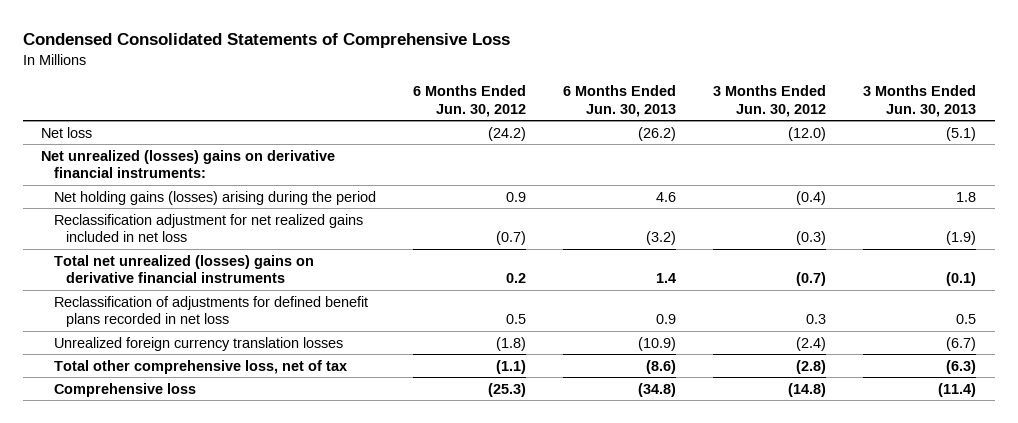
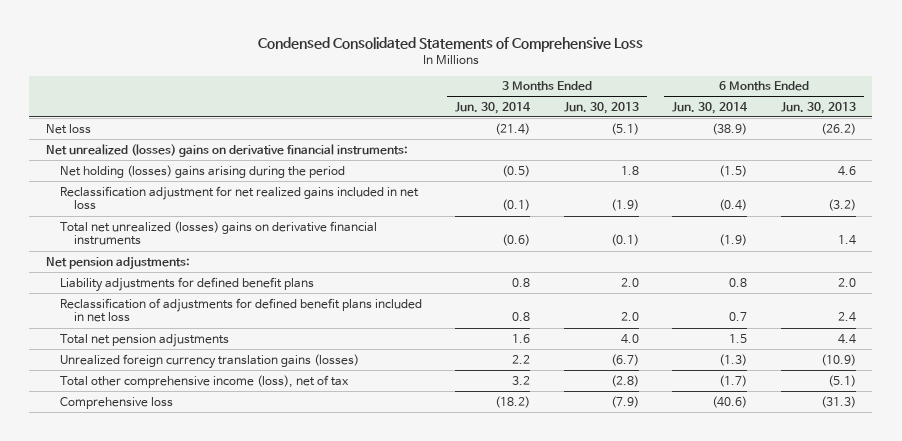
[412,85,526,117] 6 Months Ended Jun. 30, 2012 -> none
[713,85,827,117] 3 Months Ended Jun. 30, 2012 -> none
none -> [455,101,532,114] Jun. 30, 2014
none -> [672,101,749,114] Jun. 30, 2014
[53,190,376,205] Net holding gains (losses) arising during the period -> [59,164,345,178] Net holding (losses) gains arising during the period
none -> [46,255,191,270] Net pension adjustments:
none -> [59,276,314,292] Liability adjustments for defined benefit plans
[53,295,368,328] Reclassification of adjustments for defined benefit plans recorded in net loss -> [59,297,422,323] Reclassification of adjustments for defined benefit plans included in net loss
[656,314,677,325] 0.9 -> [837,312,856,323] 2.4
[956,314,977,325] 0.5 -> [620,312,639,322] 2.0
none -> [59,333,229,347] Total net pension adjustments
[53,336,343,351] Unrealized foreign currency translation losses -> [59,353,359,369] Unrealized foreign currency translation gains (losses)
[53,359,347,374] Total other comprehensive loss, net of tax -> [59,374,349,388] Total other comprehensive income (loss), net of tax
[646,359,677,374] (8.6) -> [827,374,856,387] (5.1)
[946,359,977,374] (6.3) -> [610,374,639,387] (2.8)
[638,382,677,397] (34.8) -> [820,395,856,408] (31.3)
[938,382,977,397] (11.4) -> [610,395,639,408] (7.9)

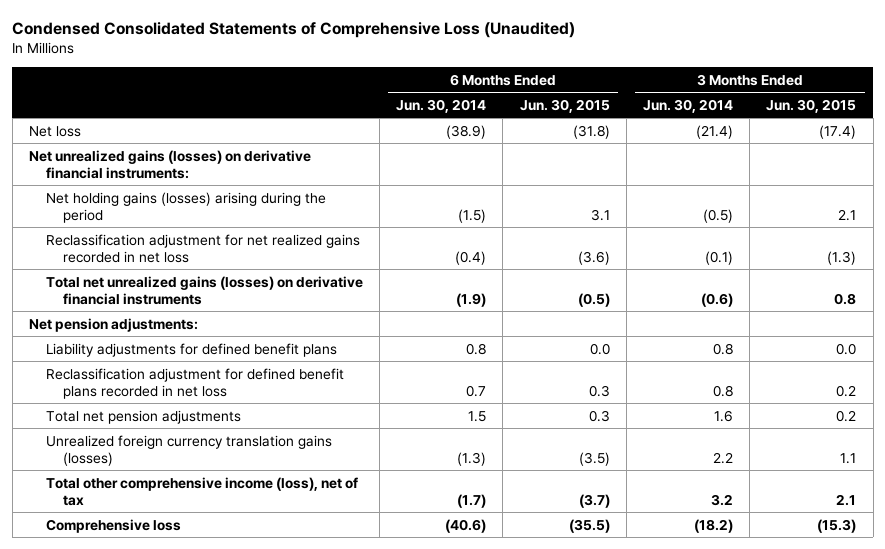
[257,36,643,52] Condensed Consolidated Statements of Comprehensive Loss -> [12,22,576,39] Condensed Consolidated Statements of Comprehensive Loss (Unaudited)
[563,101,639,114] Jun. 30, 2013 -> none
[780,101,856,114] Jun. 30, 2013 -> none
none -> [519,98,610,113] Jun. 30, 2015
none -> [766,98,857,113] Jun. 30, 2015
[46,143,409,157] Net unrealized (losses) gains on derivative financial instruments: -> [29,149,312,179] Net unrealized gains (losses) on derivative financial instruments:
[59,164,345,178] Net holding (losses) gains arising during the period -> [45,191,326,223] Net holding gains (losses) arising during the period
[59,185,419,211] Reclassification adjustment for net realized gains included in net loss -> [45,233,360,263] Reclassification adjustment for net realized gains recorded in net loss
[59,220,377,246] Total net unrealized (losses) gains on derivative financial instruments -> [45,275,363,305] Total net unrealized gains (losses) on derivative financial instruments
[59,297,422,323] Reclassification of adjustments for defined benefit plans included in net loss -> [45,367,344,399] Reclassification adjustment for defined benefit plans recorded in net loss

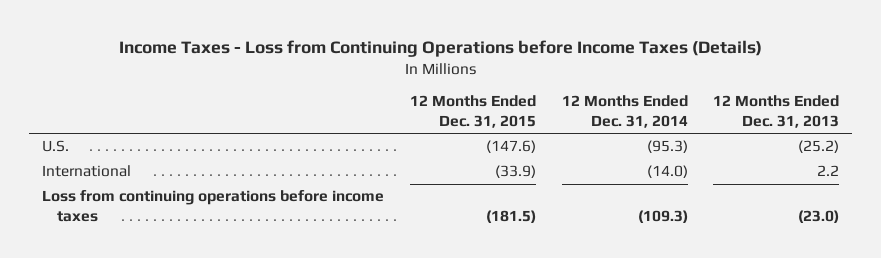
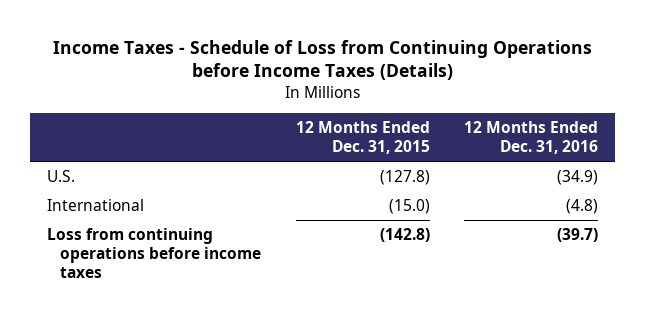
[118,39,762,57] Income Taxes - Loss from Continuing Operations before Income Taxes (Details) -> [52,39,592,81] Income Taxes - Schedule of Loss from Continuing Operations before Income Taxes (Details)
[561,95,688,128] 12 Months Ended Dec. 31, 2014 -> none
[713,95,840,128] 12 Months Ended Dec. 31, 2013 -> none
none -> [464,121,599,155] 12 Months Ended Dec. 31, 2016
[485,140,536,154] (147.6) -> [379,169,430,185] (127.8)
[494,165,536,179] (33.9) -> [388,198,430,214] (15.0)
[485,210,536,224] (181.5) -> [379,227,430,242] (142.8)

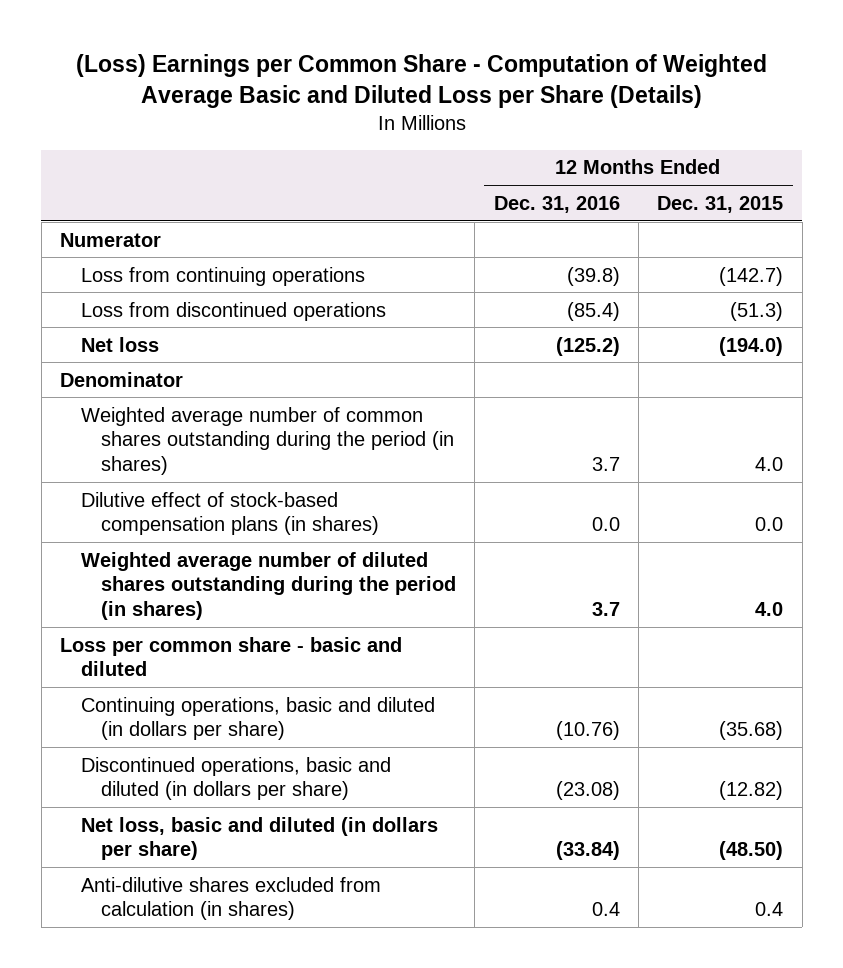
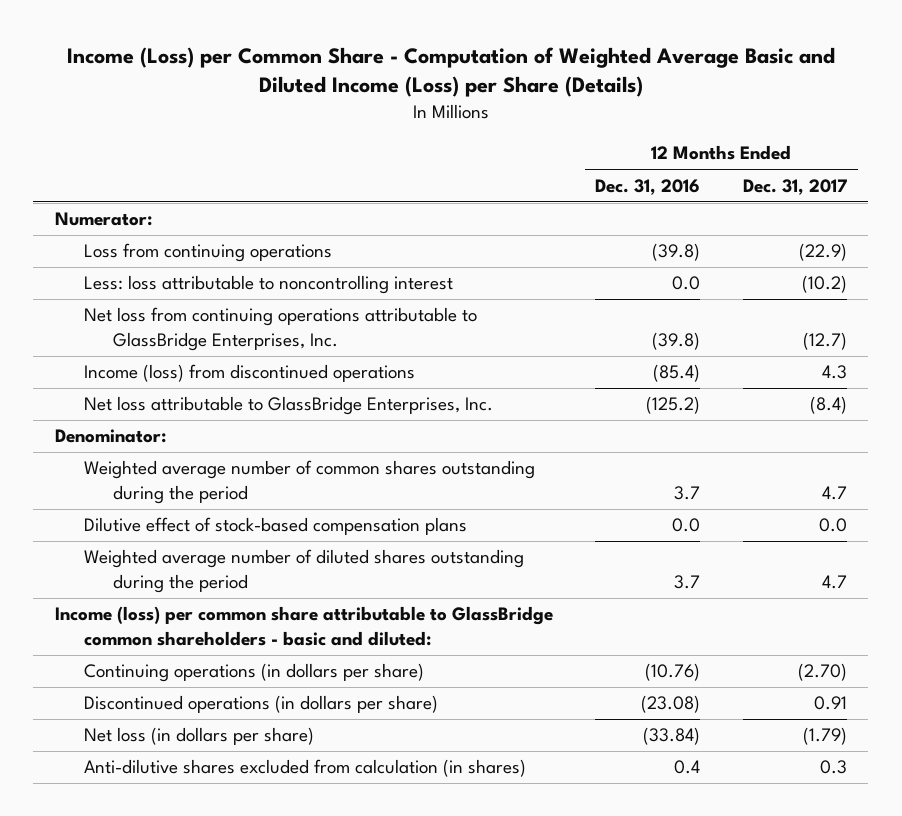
[75,54,767,109] (Loss) Earnings per Common Share - Computation of Weighted Average Basic and Diluted Loss per Share (Details) -> [66,46,835,98] Income (Loss) per Common Share - Computation of Weighted Average Basic and Diluted Income (Loss) per Share (Details)
[657,195,784,213] Dec. 31, 2015 -> none
none -> [742,178,847,195] Dec. 31, 2017
[60,232,162,247] Numerator -> [54,212,152,227] Numerator:
none -> [83,275,453,295] Less: loss attributable to noncontrolling interest
none -> [83,307,477,352] Net loss from continuing operations attributable to GlassBridge Enterprises, Inc.
[80,301,386,321] Loss from discontinued operations -> [83,364,415,383] Income (loss) from discontinued operations
[80,336,159,352] Net loss -> [83,396,493,416] Net loss attributable to GlassBridge Enterprises, Inc.
[60,371,184,387] Denominator -> [54,429,166,444] Denominator:
[80,406,454,475] Weighted average number of common shares outstanding during the period (in shares) -> [83,460,535,505] Weighted average number of common shares outstanding during the period
[80,491,379,536] Dilutive effect of stock-based compensation plans (in shares) -> [83,517,467,536] Dilutive effect of stock-based compensation plans
[80,551,456,620] Weighted average number of diluted shares outstanding during the period (in shares) -> [83,549,524,594] Weighted average number of diluted shares outstanding during the period
[60,636,403,677] Loss per common share - basic and diluted -> [54,606,553,647] Income (loss) per common share attributable to GlassBridge common shareholders - basic and diluted:
[80,696,435,741] Continuing operations, basic and diluted (in dollars per share) -> [83,663,424,683] Continuing operations (in dollars per share)
[80,756,391,801] Discontinued operations, basic and diluted (in dollars per share) -> [83,695,438,714] Discontinued operations (in dollars per share)
[80,816,438,861] Net loss, basic and diluted (in dollars per share) -> [83,727,314,746] Net loss (in dollars per share)

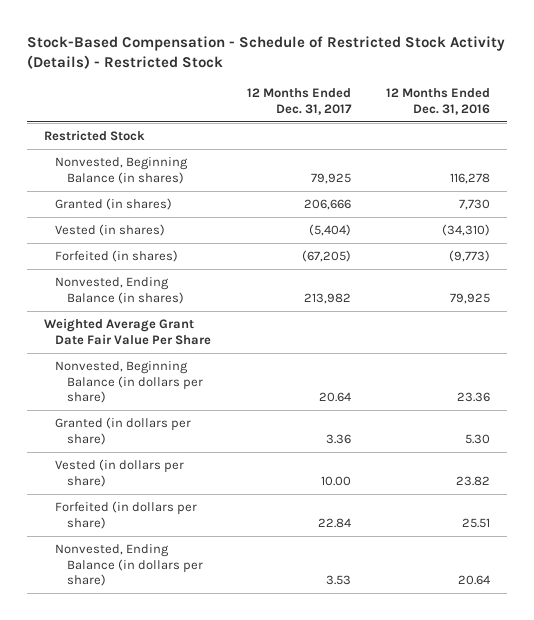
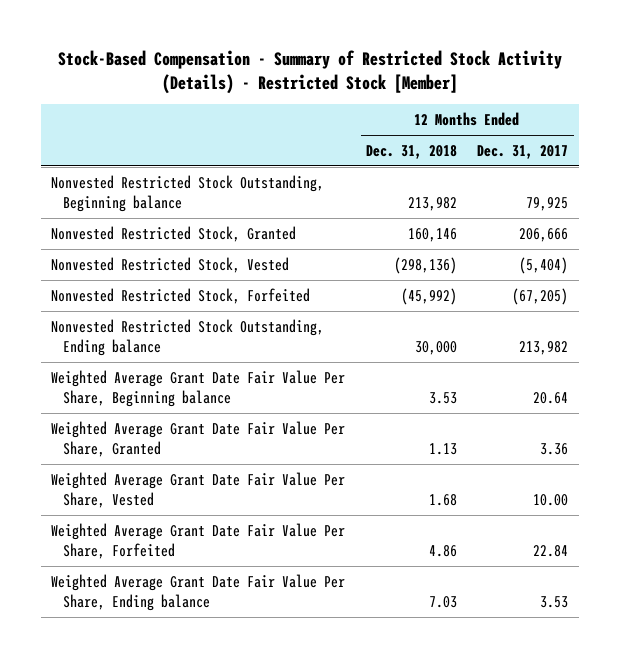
[26,35,505,70] Stock-Based Compensation - Schedule of Restricted Stock Activity (Details) - Restricted Stock -> [57,49,562,94] Stock-Based Compensation - Summary of Restricted Stock Activity (Details) - Restricted Stock [Member]
[385,88,490,115] 12 Months Ended Dec. 31, 2016 -> none
none -> [365,144,457,159] Dec. 31, 2018
[44,130,146,142] Restricted Stock -> none
[44,318,212,345] Weighted Average Grant Date Fair Value Per Share -> none
[55,157,189,184] Nonvested, Beginning Balance (in shares) -> [50,174,324,212] Nonvested Restricted Stock Outstanding, Beginning balance
[55,198,173,211] Granted (in shares) -> [50,225,296,242] Nonvested Restricted Stock, Granted
[55,224,166,237] Vested (in shares) -> [50,256,289,273] Nonvested Restricted Stock, Vested
[55,250,179,263] Forfeited (in shares) -> [50,287,310,304] Nonvested Restricted Stock, Forfeited
[55,277,184,304] Nonvested, Ending Balance (in shares) -> [50,318,324,356] Nonvested Restricted Stock Outstanding, Ending balance
[55,361,203,404] Nonvested, Beginning Balance (in dollars per share) -> [50,369,345,407] Weighted Average Grant Date Fair Value Per Share, Beginning balance
[55,417,192,445] Granted (in dollars per share) -> [50,420,345,457] Weighted Average Grant Date Fair Value Per Share, Granted
[55,459,185,487] Vested (in dollars per share) -> [50,471,345,508] Weighted Average Grant Date Fair Value Per Share, Vested
[55,501,198,529] Forfeited (in dollars per share) -> [50,522,345,559] Weighted Average Grant Date Fair Value Per Share, Forfeited
[55,544,203,587] Nonvested, Ending Balance (in dollars per share) -> [50,573,345,611] Weighted Average Grant Date Fair Value Per Share, Ending balance

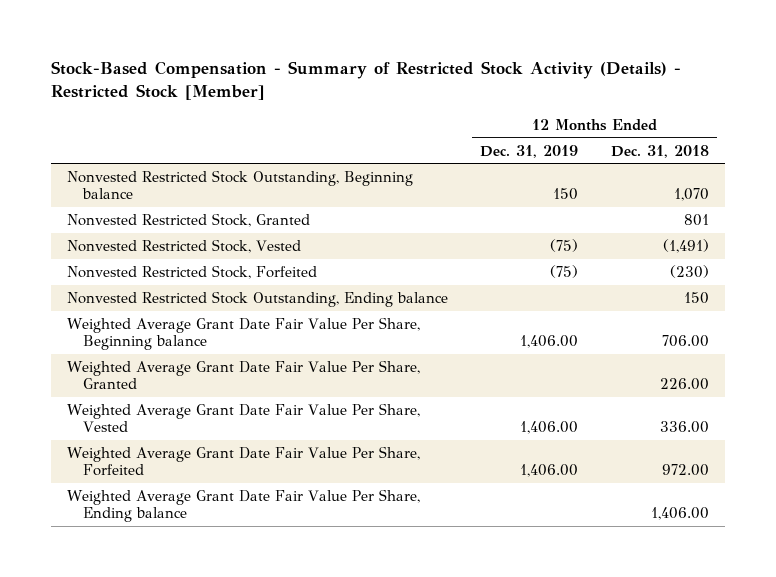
[477,144,569,159] Dec. 31, 2017 -> none
none -> [480,144,579,158] Dec. 31, 2019
[407,196,457,211] 213,982 -> [673,188,709,202] 1,070
[407,227,457,242] 160,146 -> [683,214,709,227] 801
[393,256,457,274] (298,136) -> [662,239,709,254] (1,491)
[400,287,457,305] (45,992) -> [669,265,709,279] (230)
[414,340,457,355] 30,000 -> [683,292,709,305] 150
[428,391,457,404] 3.53 -> [661,335,709,348] 706.00
[428,442,457,455] 1.13 -> [659,378,709,391] 226.00
[428,493,457,506] 1.68 -> [659,421,709,434] 336.00
[428,544,457,557] 4.86 -> [661,464,709,477] 972.00
[428,595,457,608] 7.03 -> [650,507,709,521] 1,406.00

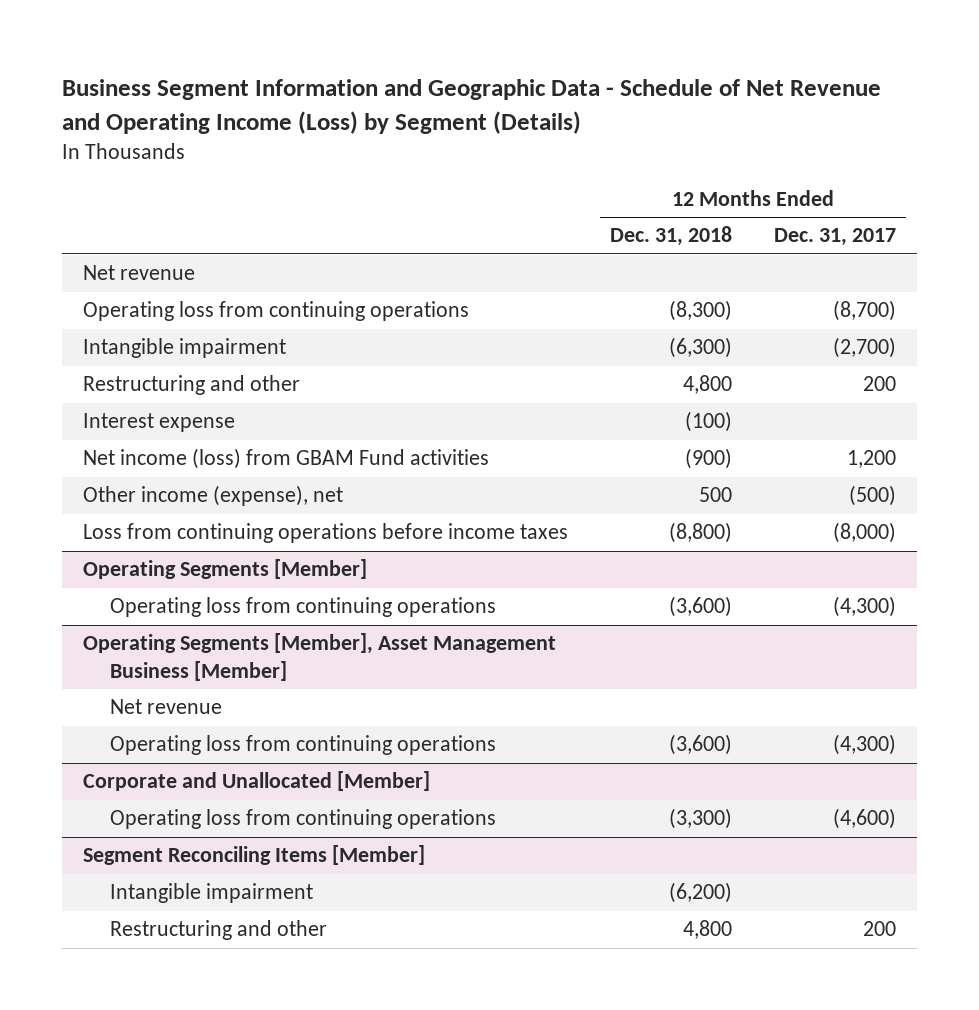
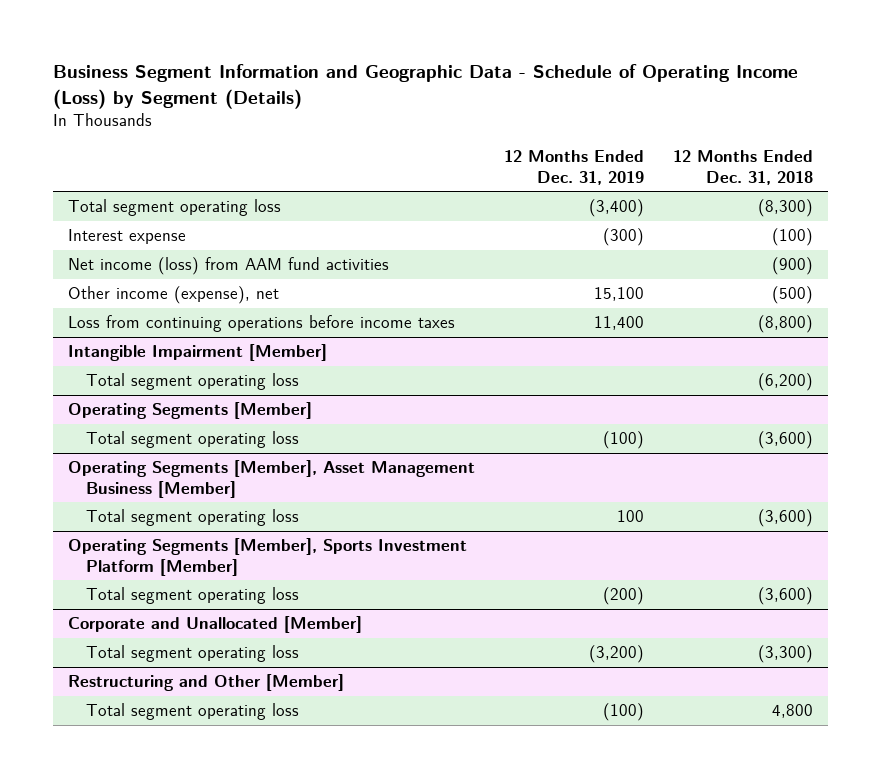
[62,79,882,134] Business Segment Information and Geographic Data - Schedule of Net Revenue and Operating Income (Loss) by Segment (Details) -> [52,64,798,109] Business Segment Information and Geographic Data - Schedule of Operating Income (Loss) by Segment (Details)
[773,228,896,247] Dec. 31, 2017 -> none
none -> [503,149,644,185] 12 Months Ended Dec. 31, 2019
[83,265,196,281] Net revenue -> none
[83,338,287,359] Intangible impairment -> none
[83,375,301,396] Restructuring and other -> none
[83,301,470,322] Operating loss from continuing operations -> [67,199,281,217] Total segment operating loss
[83,448,490,470] Net income (loss) from GBAM Fund activities -> [67,257,389,276] Net income (loss) from AAM fund activities
[699,487,733,503] 500 -> [772,286,814,305] (500)
none -> [67,344,327,362] Intangible Impairment [Member]
none -> [86,373,300,391] Total segment operating loss
[109,597,496,618] Operating loss from continuing operations -> [86,431,300,449] Total segment operating loss
[109,699,222,715] Net revenue -> none
[109,735,496,756] Operating loss from continuing operations -> [86,509,300,527] Total segment operating loss
none -> [67,538,467,576] Operating Segments [Member], Sports Investment Platform [Member]
none -> [86,587,300,605] Total segment operating loss
[109,883,313,904] Intangible impairment -> none
[109,920,327,941] Restructuring and other -> none
[109,809,496,830] Operating loss from continuing operations -> [86,645,300,663] Total segment operating loss
[83,845,426,866] Segment Reconciling Items [Member] -> [67,674,344,692] Restructuring and Other [Member]
none -> [86,703,300,721] Total segment operating loss

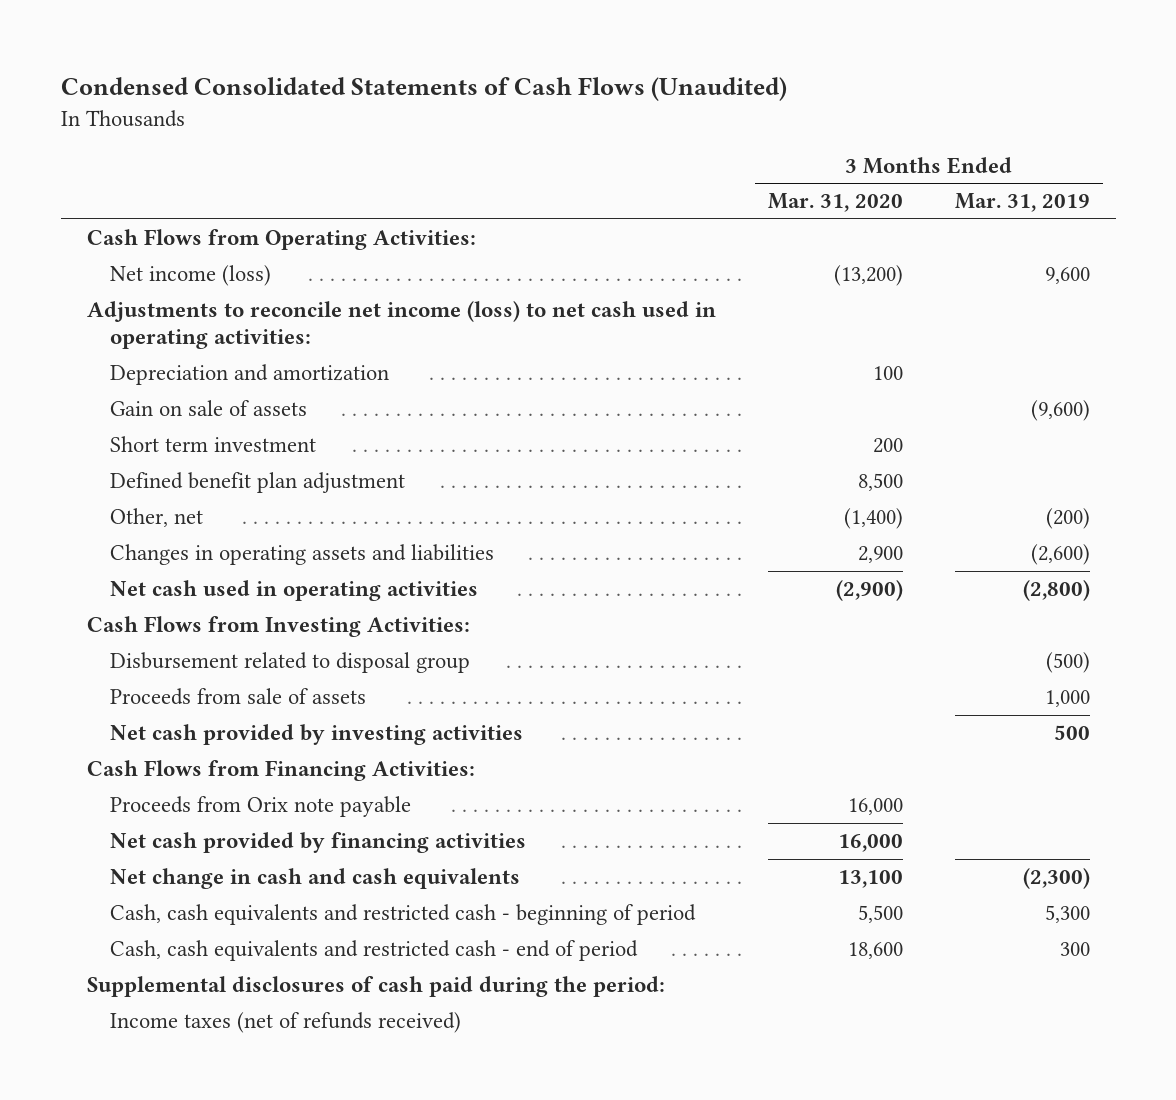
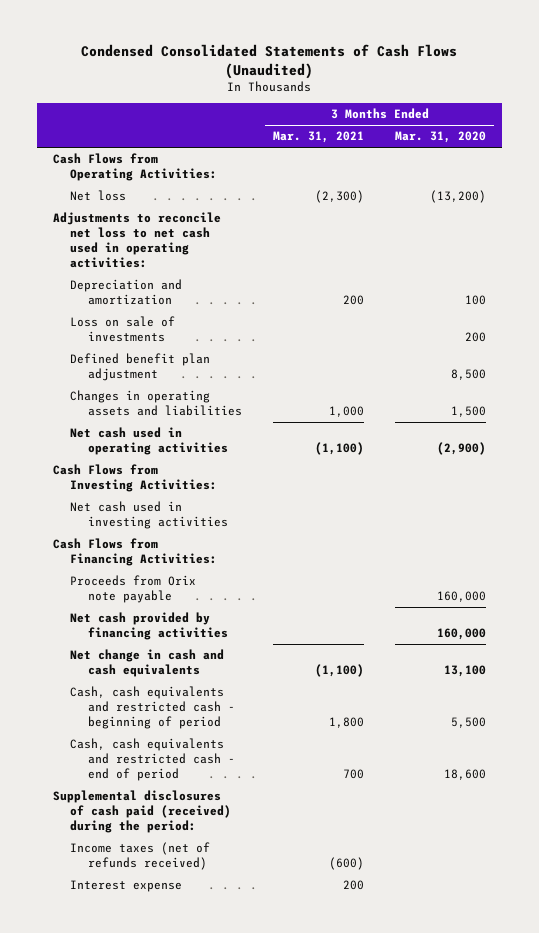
[954,193,1090,213] Mar. 31, 2019 -> none
none -> [273,131,365,144] Mar. 31, 2021
[109,265,271,287] Net income (loss) -> [70,190,127,202] Net loss
[86,301,716,350] Adjustments to reconcile net income (loss) to net cash used in operating activities: -> [52,212,221,269] Adjustments to reconcile net loss to net cash used in operating activities:
[109,400,307,417] Gain on sale of assets -> none
[109,436,316,453] Short term investment -> none
none -> [70,316,176,343] Loss on sale of investments
[109,508,203,528] Other, net -> none
[857,546,903,564] 2,900 -> [451,406,487,418] 1,500
[109,652,470,674] Disbursement related to disposal group -> none
[109,688,366,706] Proceeds from sale of assets -> none
[109,724,523,746] Net cash provided by investing activities -> [70,501,228,530] Net cash used in investing activities
[847,798,903,816] 16,000 -> [437,591,487,603] 160,000
[837,834,903,853] 16,000 -> [437,628,487,641] 160,000
[86,976,665,998] Supplemental disclosures of cash paid during the period: -> [52,790,232,834] Supplemental disclosures of cash paid (received) during the period:
none -> [70,880,183,893] Interest expense

